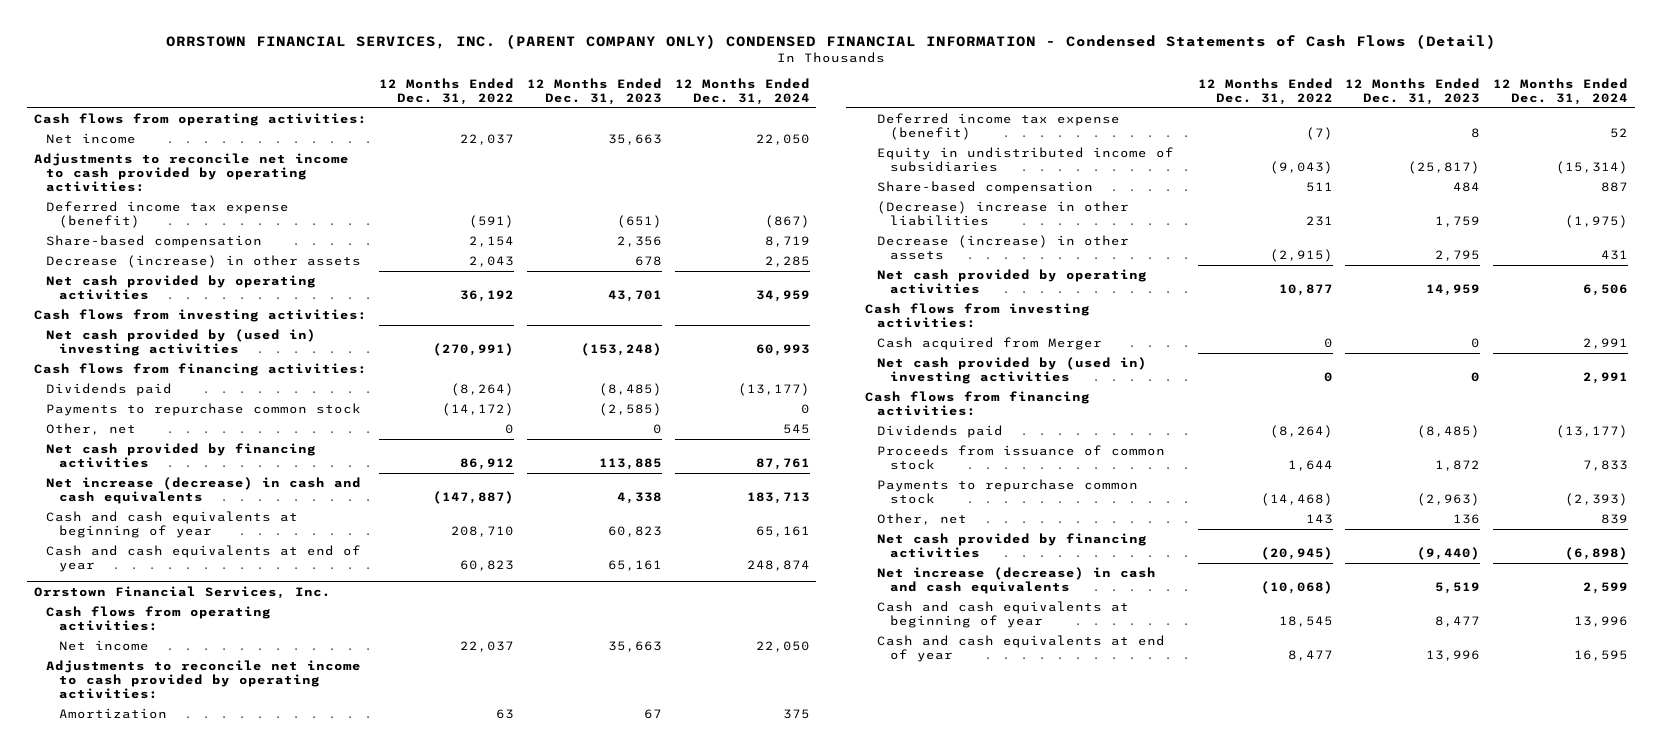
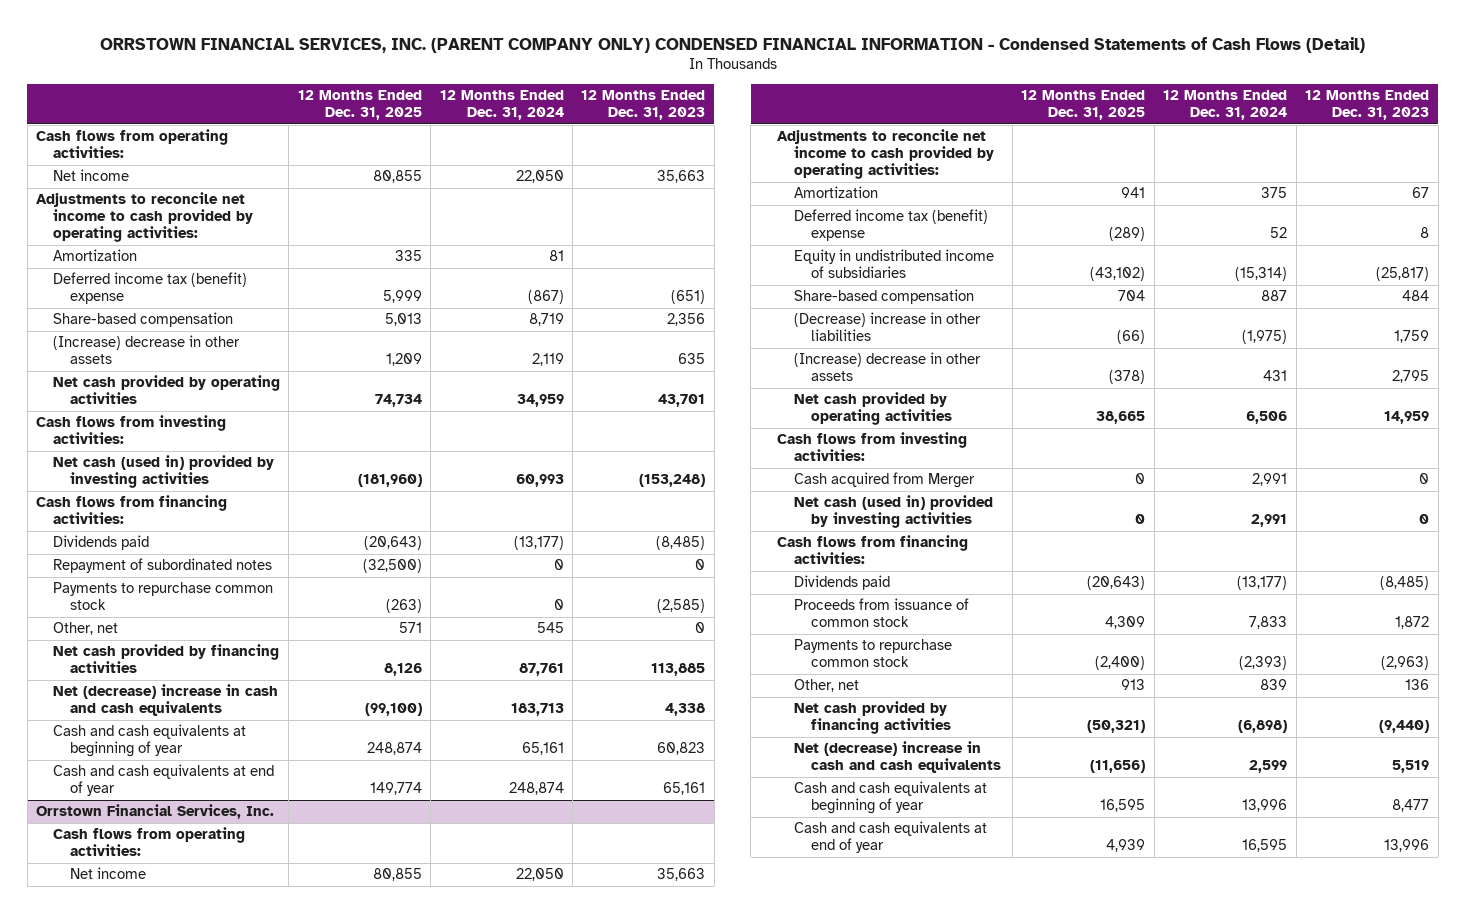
[379,77,515,105] 12 Months Ended Dec. 31, 2022 -> none
none -> [297,90,422,121] 12 Months Ended Dec. 31, 2025
none -> [52,249,137,262] Amortization
[46,201,290,229] Deferred income tax expense (benefit) -> [52,272,247,305] Deferred income tax (benefit) expense
[46,255,362,269] Decrease (increase) in other assets -> [52,335,240,365] (Increase) decrease in other assets
[635,256,663,267] 678 -> [678,353,706,365] 635
[764,256,810,268] 2,285 -> [531,353,564,367] 2,119
[46,329,317,357] Net cash provided by (used in) investing activities -> [52,455,274,489] Net cash (used in) provided by investing activities
none -> [52,558,272,574] Repayment of subordinated notes
[46,477,362,505] Net increase (decrease) in cash and cash equivalents -> [52,684,278,717] Net (decrease) increase in cash and cash equivalents
[877,113,1121,141] Deferred income tax expense (benefit) -> [793,209,988,242] Deferred income tax (benefit) expense
[877,235,1130,261] Decrease (increase) in other assets -> [793,352,981,382] (Increase) decrease in other assets
[877,357,1148,385] Net cash provided by (used in) investing activities -> [793,495,993,529] Net cash (used in) provided by investing activities
[877,567,1157,595] Net increase (decrease) in cash and cash equivalents -> [793,741,1001,774] Net (decrease) increase in cash and cash equivalents

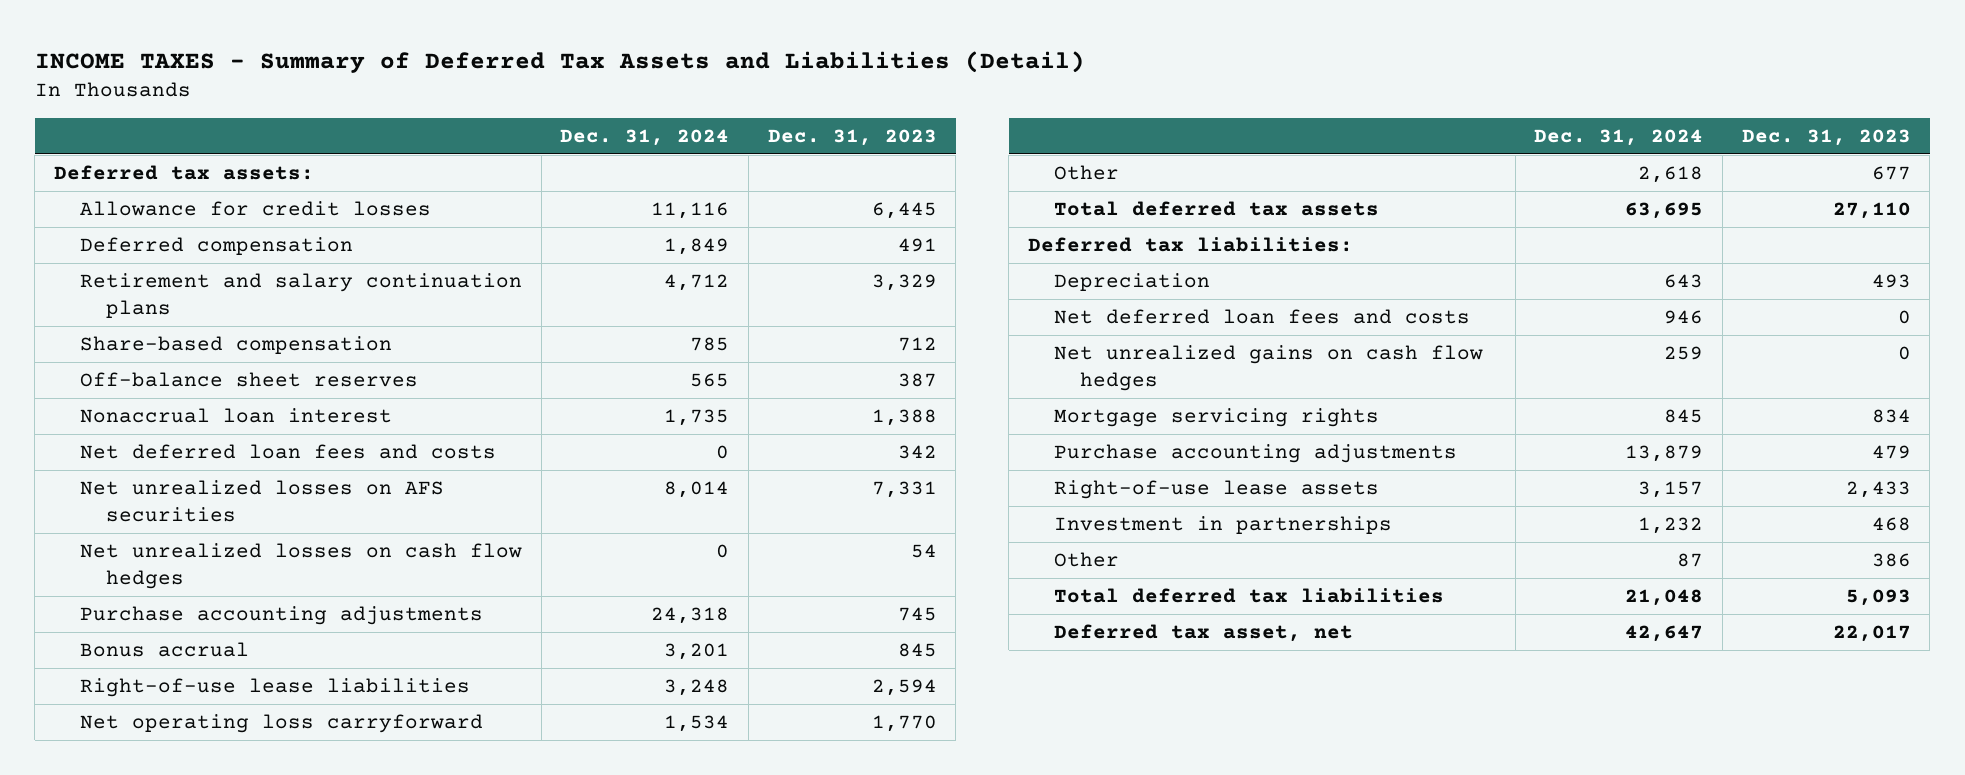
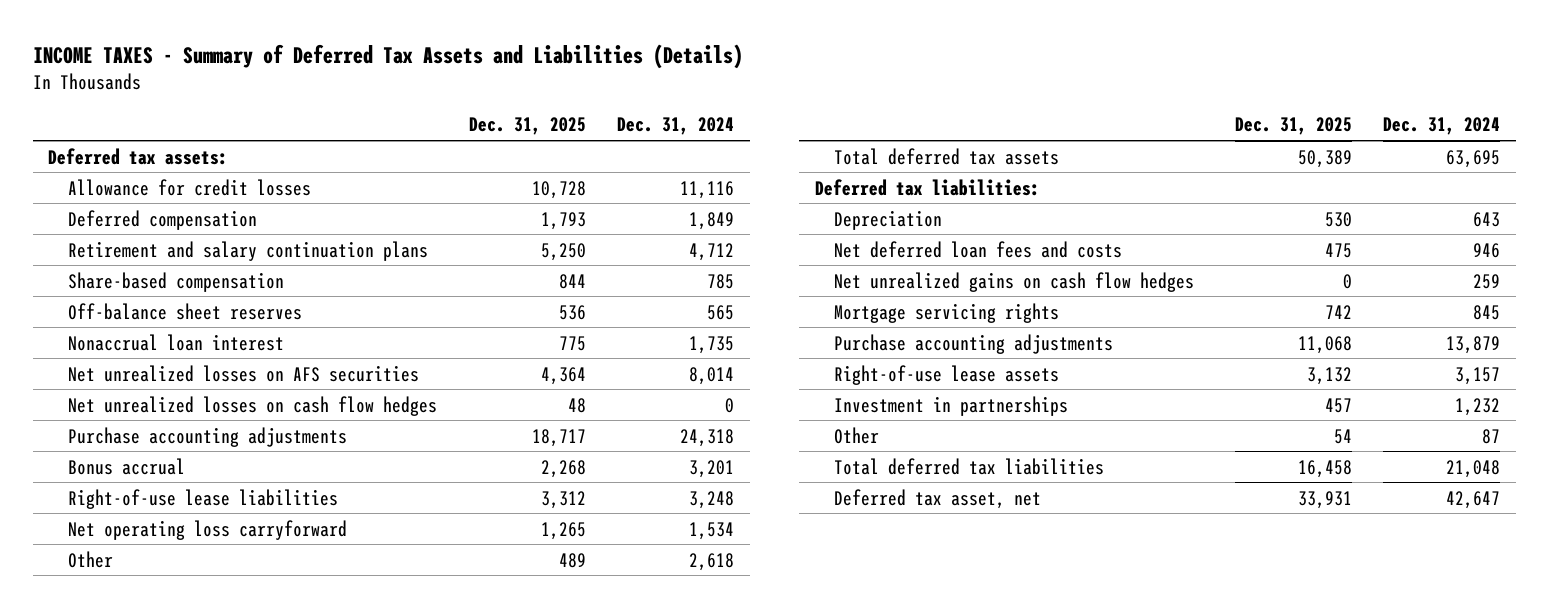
[34,50,1085,73] INCOME TAXES - Summary of Deferred Tax Assets and Liabilities (Detail) -> [32,43,743,69] INCOME TAXES - Summary of Deferred Tax Assets and Liabilities (Details)
[767,128,937,146] Dec. 31, 2023 -> none
none -> [468,117,586,136] Dec. 31, 2025
[80,444,497,460] Net deferred loan fees and costs -> none

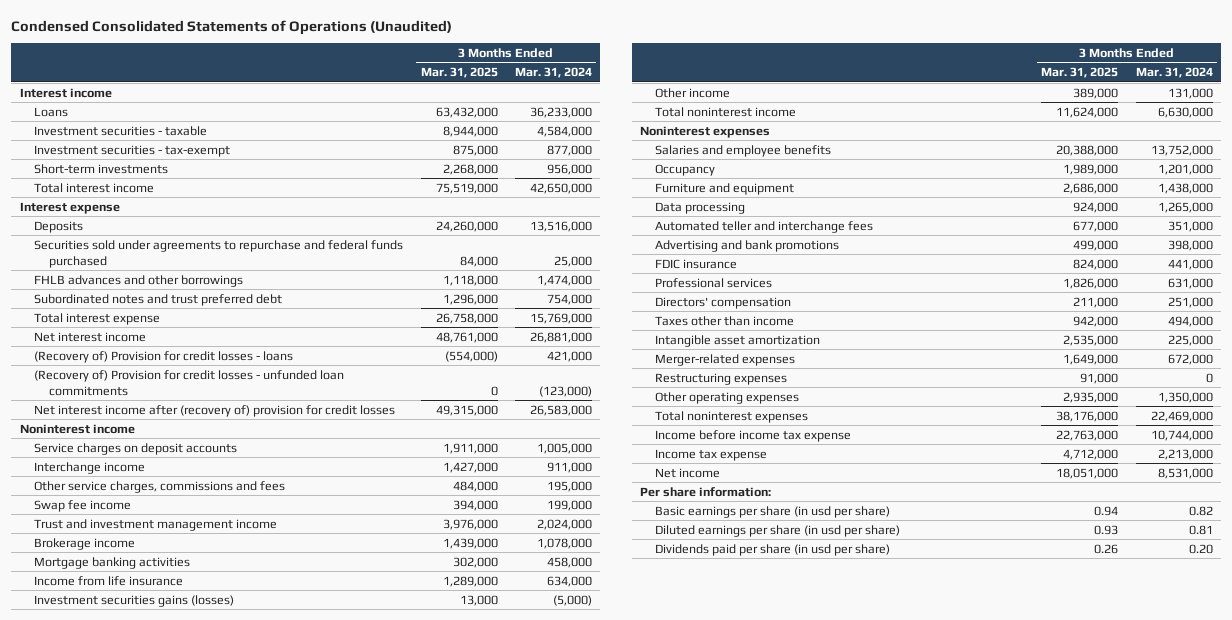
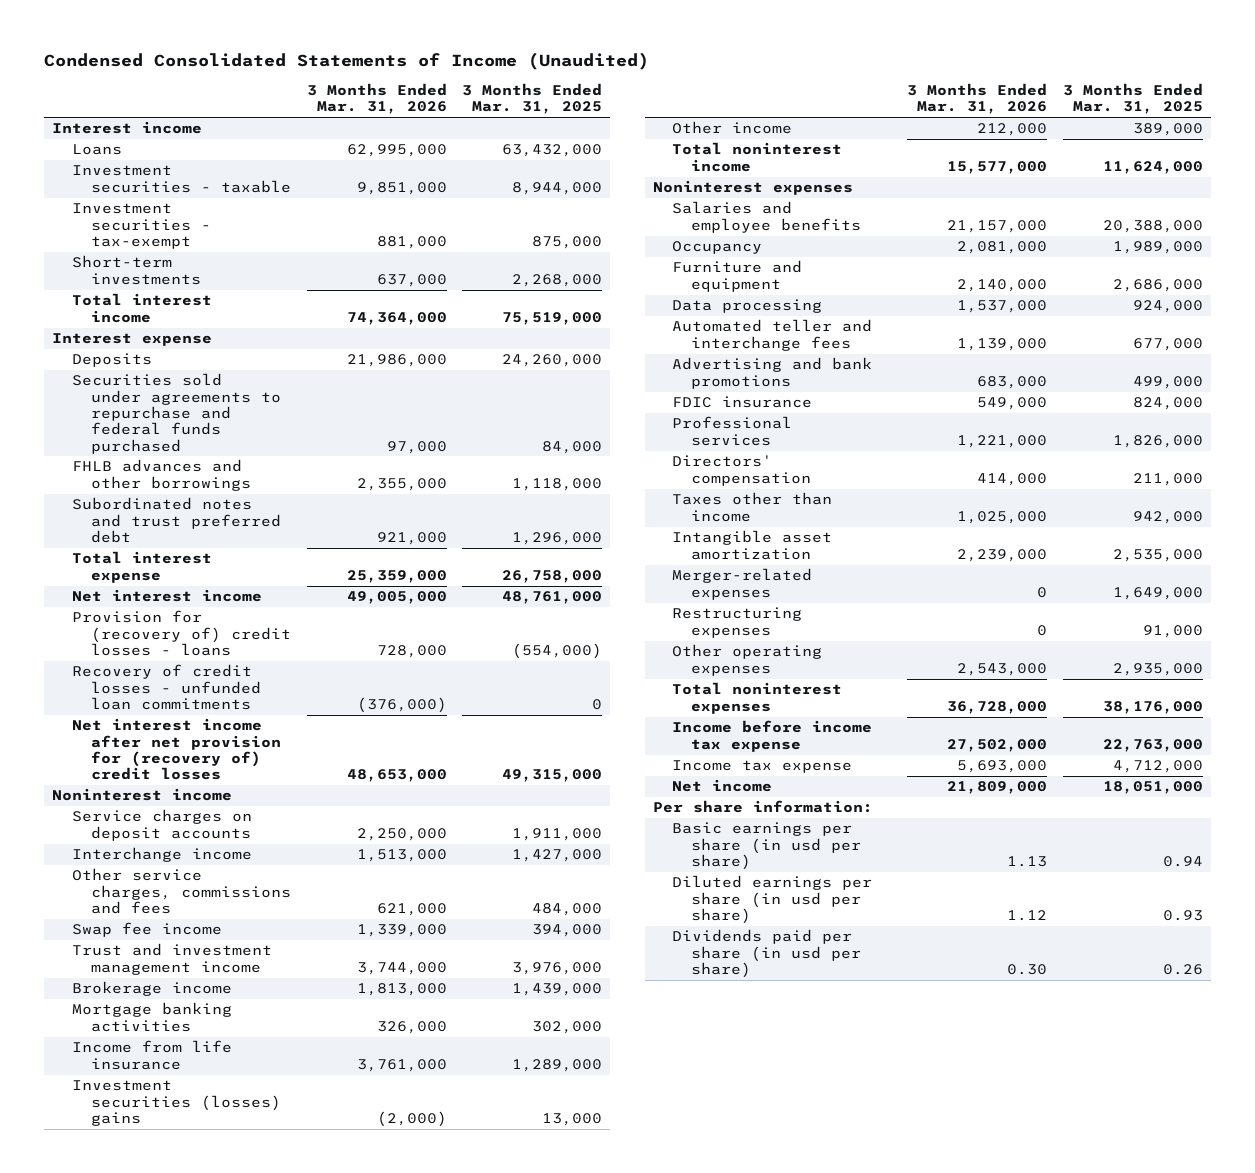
[11,19,453,35] Condensed Consolidated Statements of Operations (Unaudited) -> [44,51,650,70] Condensed Consolidated Statements of Income (Unaudited)
[514,67,592,79] Mar. 31, 2024 -> none
none -> [306,83,447,115] 3 Months Ended Mar. 31, 2026
[34,350,294,363] (Recovery of) Provision for credit losses - loans -> [71,610,291,657] Provision for (recovery of) credit losses - loans
[34,369,345,396] (Recovery of) Provision for credit losses - unfunded loan commitments -> [71,664,261,711] Recovery of credit losses - unfunded loan commitments
[34,404,396,417] Net interest income after (recovery of) provision for credit losses -> [71,718,281,781] Net interest income after net provision for (recovery of) credit losses
[34,594,235,607] Investment securities gains (losses) -> [71,1080,281,1127] Investment securities (losses) gains

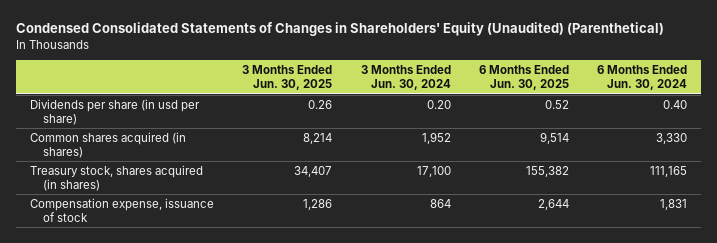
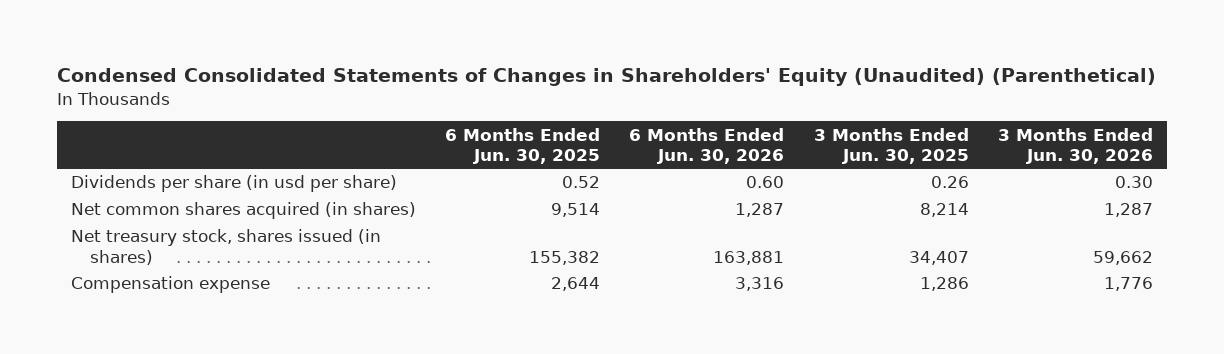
[360,64,451,91] 3 Months Ended Jun. 30, 2024 -> none
[597,64,688,91] 6 Months Ended Jun. 30, 2024 -> none
none -> [629,127,785,165] 6 Months Ended Jun. 30, 2026
none -> [997,127,1153,165] 3 Months Ended Jun. 30, 2026
[29,131,186,159] Common shares acquired (in shares) -> [71,202,417,220] Net common shares acquired (in shares)
[29,164,203,192] Treasury stock, shares acquired (in shares) -> [71,229,382,265] Net treasury stock, shares issued (in shares)
[29,197,214,223] Compensation expense, issuance of stock -> [71,276,271,294] Compensation expense

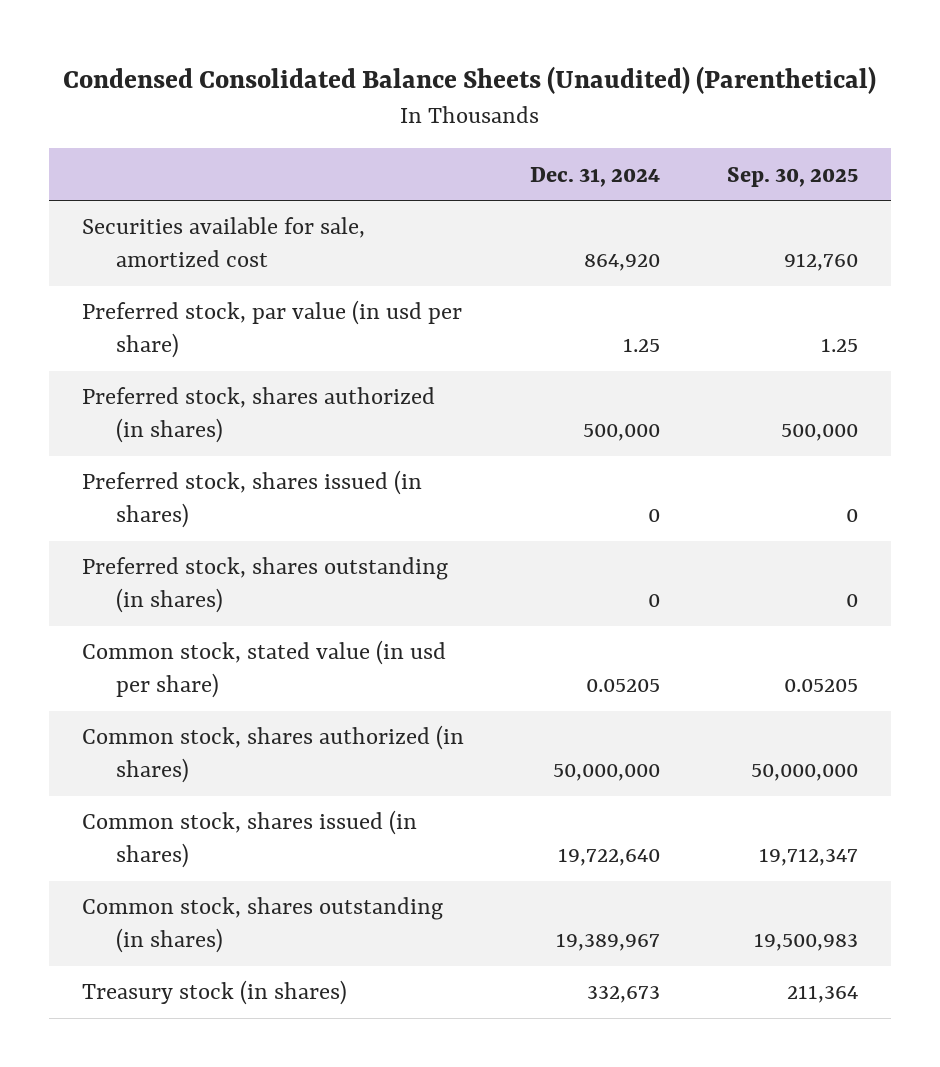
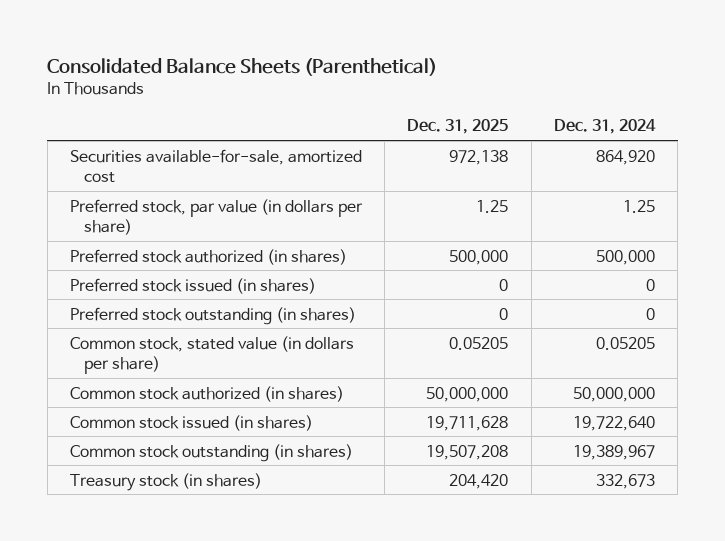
[62,66,876,95] Condensed Consolidated Balance Sheets (Unaudited) (Parenthetical) -> [47,57,438,76] Consolidated Balance Sheets (Parenthetical)
[726,166,858,187] Sep. 30, 2025 -> none
none -> [407,119,509,135] Dec. 31, 2025
[81,217,365,267] Securities available for sale, amortized cost -> [70,148,363,183] Securities available-for-sale, amortized cost
[81,300,462,358] Preferred stock, par value (in usd per share) -> [70,198,364,235] Preferred stock, par value (in dollars per share)
[81,387,435,443] Preferred stock, shares authorized (in shares) -> [70,248,348,265] Preferred stock authorized (in shares)
[81,470,422,528] Preferred stock, shares issued (in shares) -> [70,277,317,294] Preferred stock issued (in shares)
[81,557,448,613] Preferred stock, shares outstanding (in shares) -> [70,306,357,325] Preferred stock outstanding (in shares)
[81,640,446,698] Common stock, stated value (in usd per share) -> [70,335,355,374] Common stock, stated value (in dollars per share)
[81,725,464,783] Common stock, shares authorized (in shares) -> [70,385,345,402] Common stock authorized (in shares)
[81,810,417,868] Common stock, shares issued (in shares) -> [70,414,314,431] Common stock issued (in shares)
[81,897,443,953] Common stock, shares outstanding (in shares) -> [70,443,354,462] Common stock outstanding (in shares)

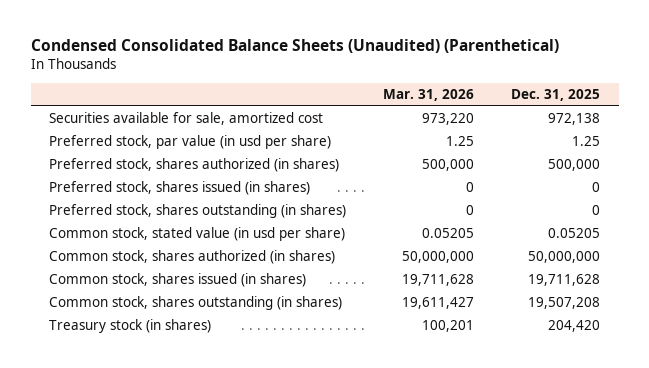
[47,57,438,76] Consolidated Balance Sheets (Parenthetical) -> [30,39,559,54] Condensed Consolidated Balance Sheets (Unaudited) (Parenthetical)
[553,119,656,135] Dec. 31, 2024 -> none
none -> [383,89,475,102] Mar. 31, 2026
[70,148,363,183] Securities available-for-sale, amortized cost -> [49,112,324,126] Securities available for sale, amortized cost
[70,198,364,235] Preferred stock, par value (in dollars per share) -> [49,135,332,150] Preferred stock, par value (in usd per share)
[70,248,348,265] Preferred stock authorized (in shares) -> [49,158,340,173] Preferred stock, shares authorized (in shares)
[70,277,317,294] Preferred stock issued (in shares) -> [49,181,311,196] Preferred stock, shares issued (in shares)
[70,306,357,325] Preferred stock outstanding (in shares) -> [49,204,347,219] Preferred stock, shares outstanding (in shares)
[70,335,355,374] Common stock, stated value (in dollars per share) -> [49,227,346,242] Common stock, stated value (in usd per share)
[70,385,345,402] Common stock authorized (in shares) -> [49,250,336,265] Common stock, shares authorized (in shares)
[70,414,314,431] Common stock issued (in shares) -> [49,273,307,288] Common stock, shares issued (in shares)
[70,443,354,462] Common stock outstanding (in shares) -> [49,296,343,311] Common stock, shares outstanding (in shares)

